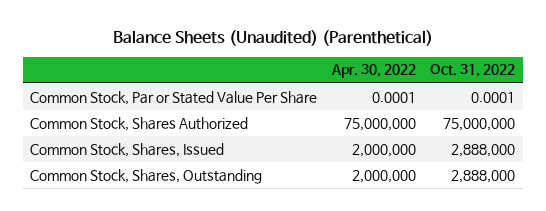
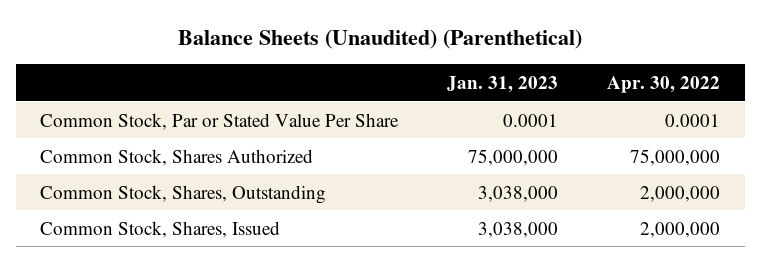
[430,64,516,78] Oct. 31, 2022 -> none
none -> [447,75,559,93] Jan. 31, 2023
[30,142,225,157] Common Stock, Shares, Issued -> [40,220,281,238] Common Stock, Shares, Issued

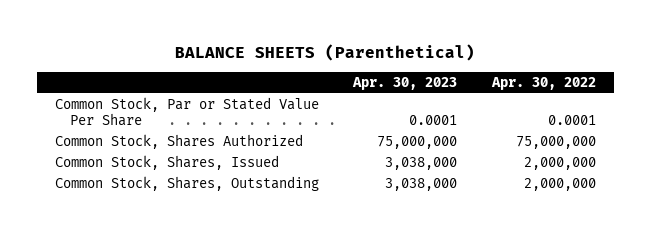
[178,29,583,50] Balance Sheets (Unaudited) (Parenthetical) -> [175,44,476,62] BALANCE SHEETS (Parenthetical)
[447,75,559,93] Jan. 31, 2023 -> none
none -> [352,76,458,90] Apr. 30, 2023
[40,184,327,204] Common Stock, Shares, Outstanding -> [54,176,319,192] Common Stock, Shares, Outstanding

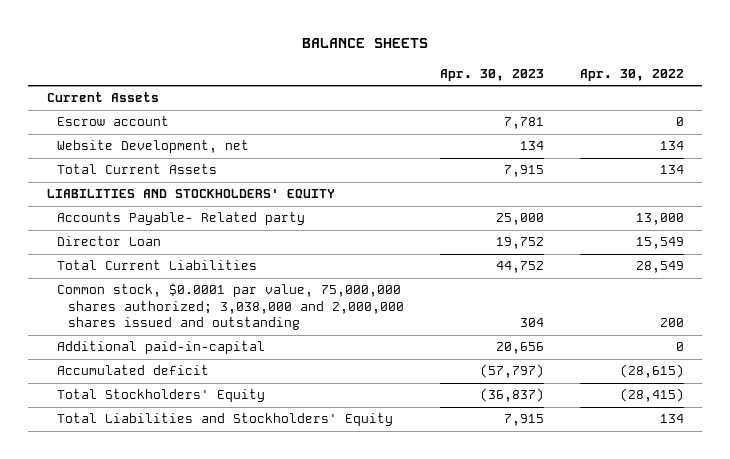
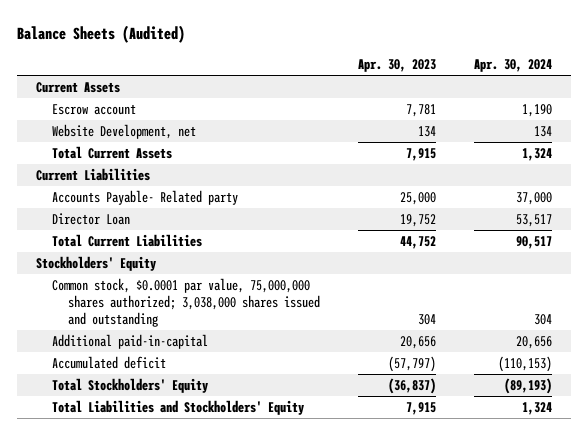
[302,38,429,49] BALANCE SHEETS -> [17,25,186,44] Balance Sheets (Audited)
[579,68,684,81] Apr. 30, 2022 -> none
none -> [473,59,552,73] Apr. 30, 2024
[46,189,335,200] LIABILITIES AND STOCKHOLDERS' EQUITY -> none
none -> [36,167,151,181] Current Liabilities
none -> [36,255,157,271] Stockholders' Equity
[57,283,404,331] Common stock, $0.0001 par value, 75,000,000 shares authorized; 3,038,000 and 2,000,000 shares issued and outstanding -> [52,277,320,328] Common stock, $0.0001 par value, 75,000,000 shares authorized; 3,038,000 shares issued and outstanding

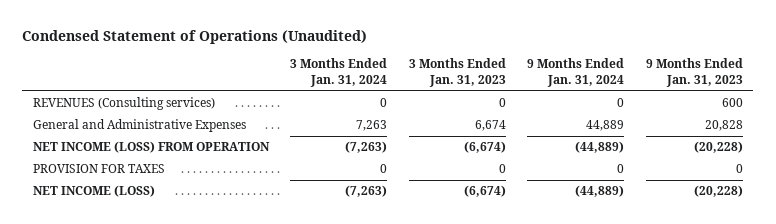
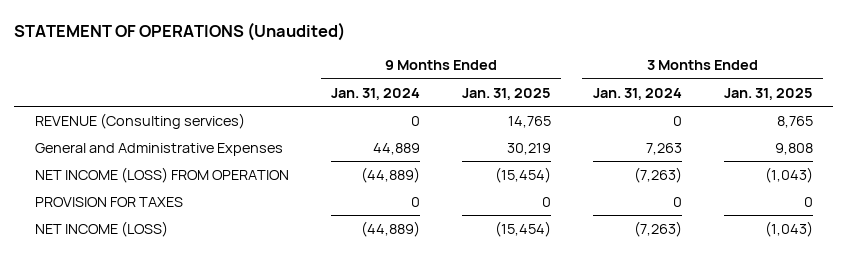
[22,29,368,44] Condensed Statement of Operations (Unaudited) -> [14,21,346,41] STATEMENT OF OPERATIONS (Unaudited)
[408,58,506,87] 3 Months Ended Jan. 31, 2023 -> none
[645,58,743,87] 9 Months Ended Jan. 31, 2023 -> none
none -> [461,87,551,100] Jan. 31, 2025
none -> [723,87,813,100] Jan. 31, 2025
[32,97,215,111] REVENUES (Consulting services) -> [35,113,246,130] REVENUE (Consulting services)

